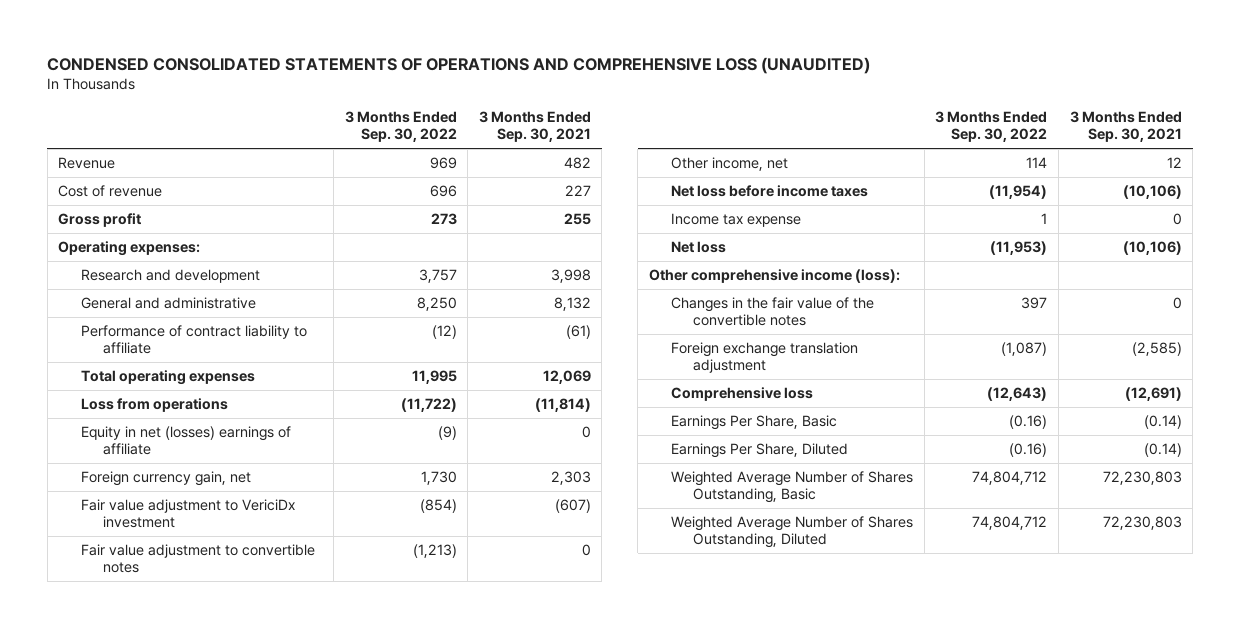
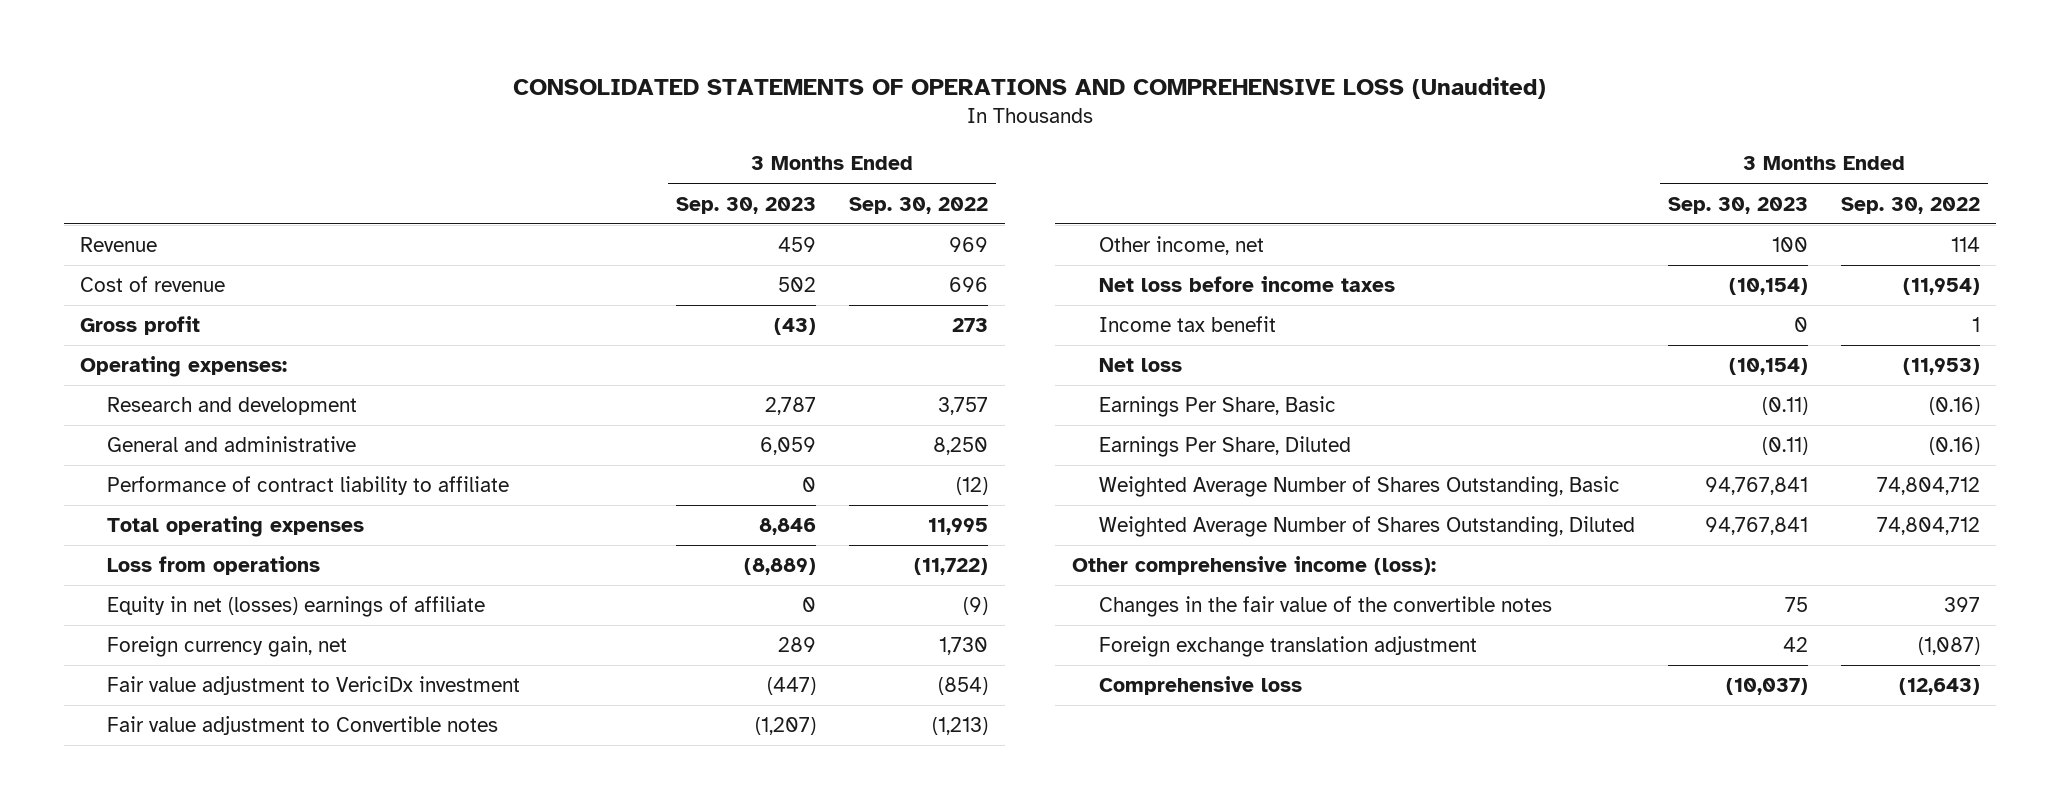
[47,56,871,74] CONDENSED CONSOLIDATED STATEMENTS OF OPERATIONS AND COMPREHENSIVE LOSS (UNAUDITED) -> [512,77,1546,100] CONSOLIDATED STATEMENTS OF OPERATIONS AND COMPREHENSIVE LOSS (Unaudited)
[478,111,591,143] 3 Months Ended Sep. 30, 2021 -> none
none -> [676,196,817,214] Sep. 30, 2023
[80,544,315,573] Fair value adjustment to convertible notes -> [107,716,499,736] Fair value adjustment to Convertible notes
[671,213,802,228] Income tax expense -> [1099,316,1277,333] Income tax benefit
[648,269,900,284] Other comprehensive income (loss): -> [1071,556,1436,576] Other comprehensive income (loss):
[671,297,875,326] Changes in the fair value of the convertible notes -> [1099,596,1553,618] Changes in the fair value of the convertible notes
[671,342,859,373] Foreign exchange translation adjustment -> [1099,636,1478,658] Foreign exchange translation adjustment
[671,387,814,402] Comprehensive loss -> [1099,676,1303,696] Comprehensive loss

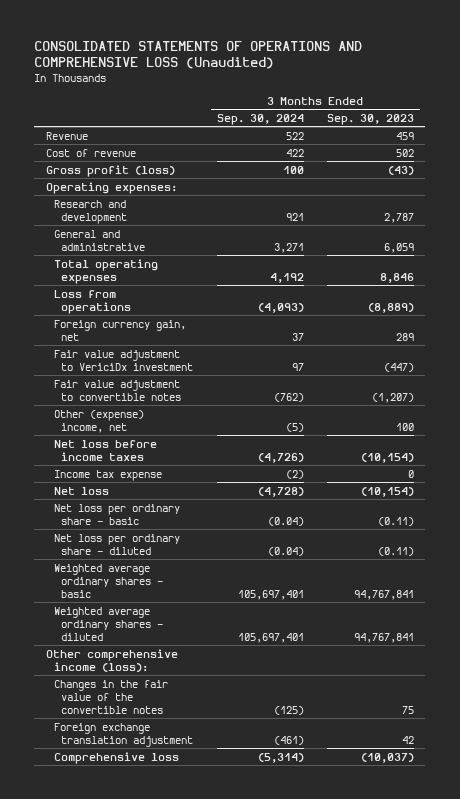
[849,196,989,214] Sep. 30, 2022 -> none
none -> [216,113,304,125] Sep. 30, 2024
[80,316,201,336] Gross profit -> [45,164,175,177] Gross profit (loss)
[107,476,510,496] Performance of contract liability to affiliate -> none
[107,596,486,618] Equity in net (losses) earnings of affiliate -> none
[107,716,499,736] Fair value adjustment to Convertible notes -> [53,379,182,401] Fair value adjustment to convertible notes
[1099,236,1265,256] Other income, net -> [53,409,144,433] Other (expense) income, net
[1099,316,1277,333] Income tax benefit -> [53,469,162,481] Income tax expense
[1099,396,1337,418] Earnings Per Share, Basic -> [53,503,180,525] Net loss per ordinary share - basic
[1099,436,1352,458] Earnings Per Share, Diluted -> [53,533,180,555] Net loss per ordinary share - diluted
[1099,476,1621,498] Weighted Average Number of Shares Outstanding, Basic -> [53,563,164,598] Weighted average ordinary shares - basic
[1099,516,1636,538] Weighted Average Number of Shares Outstanding, Diluted -> [53,606,164,641] Weighted average ordinary shares - diluted

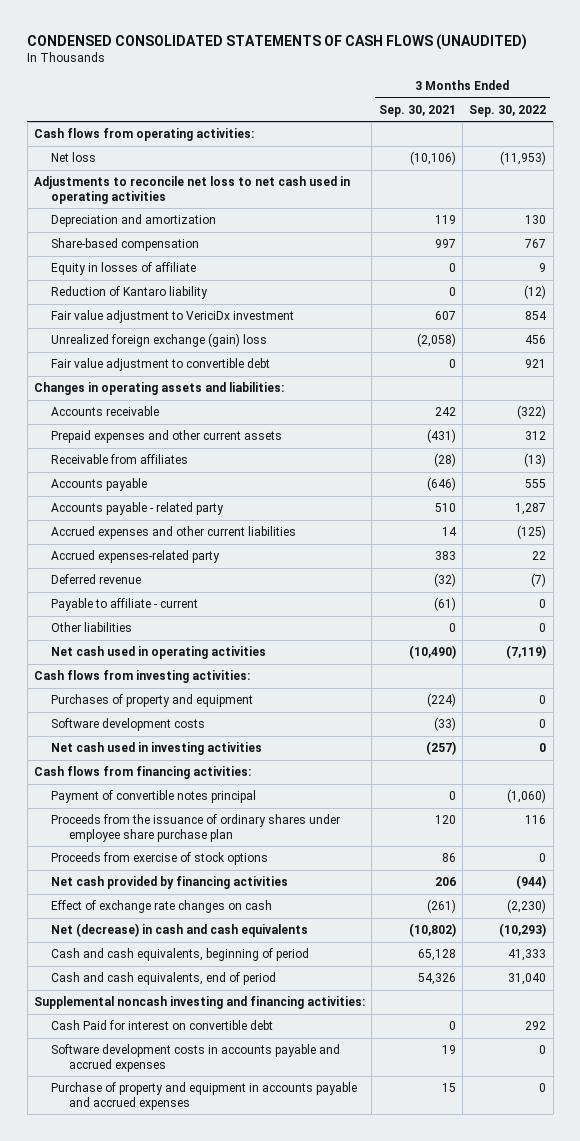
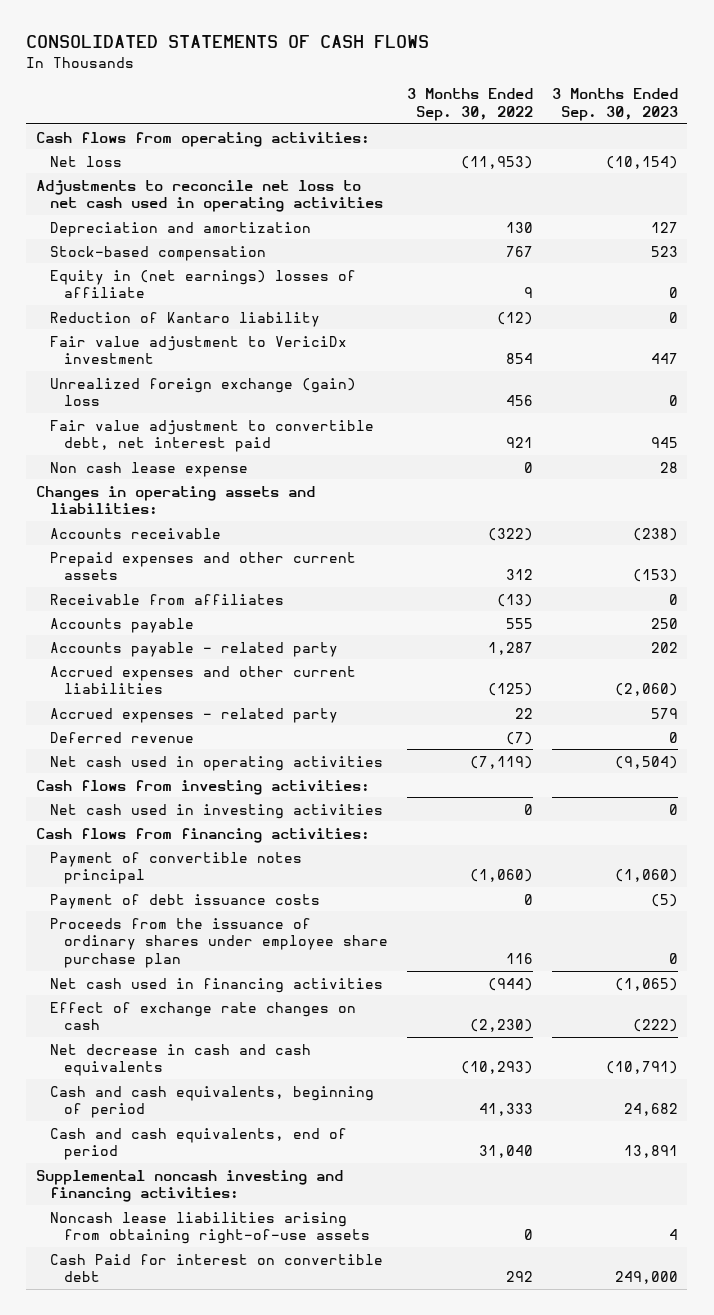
[27,33,528,50] CONDENSED CONSOLIDATED STATEMENTS OF CASH FLOWS (UNAUDITED) -> [26,35,430,49] CONSOLIDATED STATEMENTS OF CASH FLOWS
[378,104,456,117] Sep. 30, 2021 -> none
none -> [551,88,678,122] 3 Months Ended Sep. 30, 2023
[51,238,200,252] Share-based compensation -> [49,245,266,261] Stock-based compensation
[51,262,197,276] Equity in losses of affiliate -> [49,269,356,299] Equity in (net earnings) losses of affiliate
[51,358,271,372] Fair value adjustment to convertible debt -> [49,419,374,453] Fair value adjustment to convertible debt, net interest paid
none -> [49,461,248,477] Non cash lease expense
[51,550,221,564] Accrued expenses-related party -> [49,707,338,723] Accrued expenses - related party
[51,598,199,612] Payable to affiliate - current -> none
[51,622,133,633] Other liabilities -> none
[51,694,254,708] Purchases of property and equipment -> none
[51,718,206,732] Software development costs -> none
none -> [49,893,320,909] Payment of debt issuance costs
[51,852,269,866] Proceeds from exercise of stock options -> none
[51,876,289,890] Net cash provided by financing activities -> [49,977,383,993] Net cash used in financing activities
[51,923,309,938] Net (decrease) in cash and cash equivalents -> [49,1043,311,1077] Net decrease in cash and cash equivalents
none -> [49,1211,371,1245] Noncash lease liabilities arising from obtaining right-of-use assets
[51,1044,341,1072] Software development costs in accounts payable and accrued expenses -> none
[51,1082,358,1110] Purchase of property and equipment in accounts payable and accrued expenses -> none

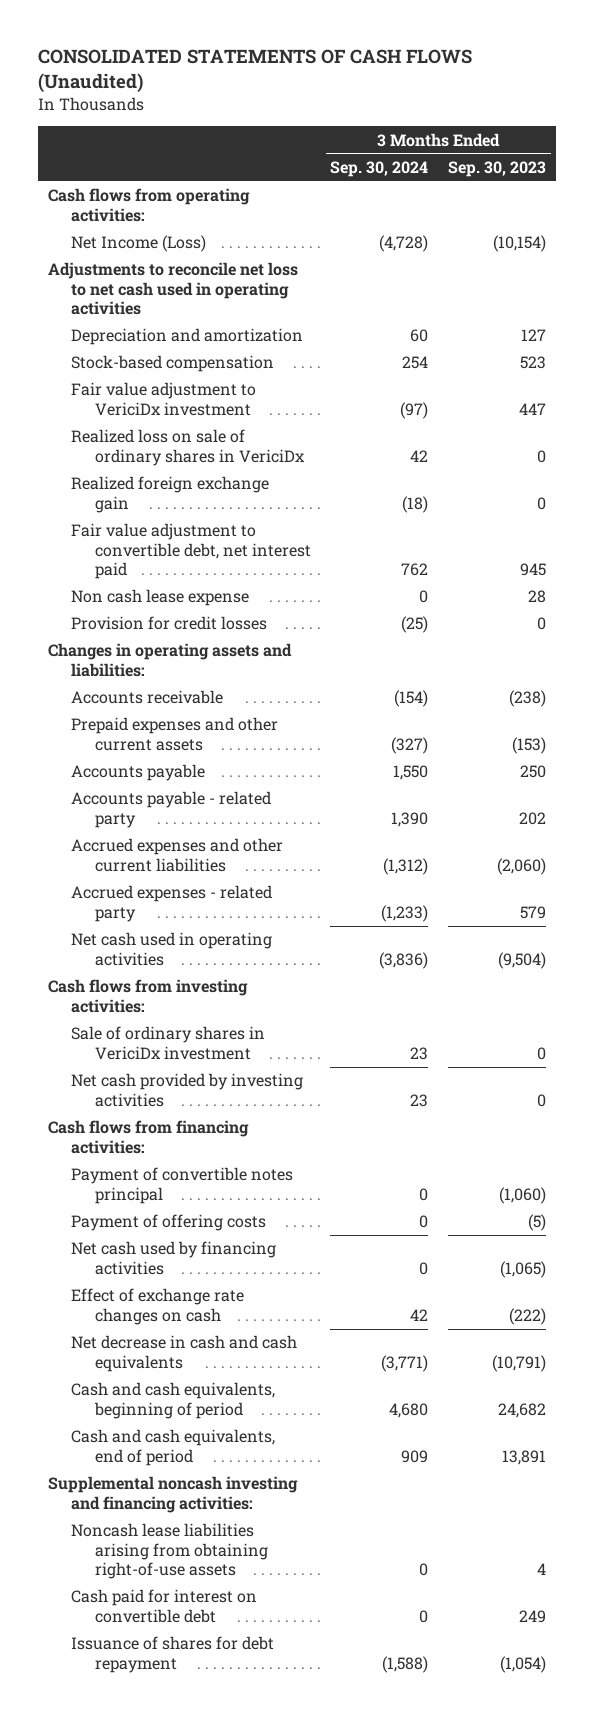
[26,35,430,49] CONSOLIDATED STATEMENTS OF CASH FLOWS -> [37,48,472,94] CONSOLIDATED STATEMENTS OF CASH FLOWS (Unaudited)
[406,88,533,122] 3 Months Ended Sep. 30, 2022 -> none
none -> [330,161,429,178] Sep. 30, 2024
[49,155,122,167] Net loss -> [71,235,207,253] Net Income (Loss)
[49,269,356,299] Equity in (net earnings) losses of affiliate -> none
[49,311,320,327] Reduction of Kantaro liability -> none
none -> [71,429,305,466] Realized loss on sale of ordinary shares in VericiDx
[49,377,356,407] Unrealized foreign exchange (gain) loss -> [71,476,270,513] Realized foreign exchange gain
none -> [71,616,268,631] Provision for credit losses
[49,593,284,605] Receivable from affiliates -> none
[49,731,194,743] Deferred revenue -> none
none -> [71,1026,266,1060] Sale of ordinary shares in VericiDx investment
[49,803,383,819] Net cash used in investing activities -> [71,1073,304,1107] Net cash provided by investing activities
[49,917,389,969] Proceeds from the issuance of ordinary shares under employee share purchase plan -> none
[49,893,320,909] Payment of debt issuance costs -> [71,1214,267,1232] Payment of offering costs
[49,977,383,993] Net cash used in financing activities -> [71,1241,277,1275] Net cash used by financing activities
[49,1253,383,1283] Cash Paid for interest on convertible debt -> [71,1589,258,1623] Cash paid for interest on convertible debt
[614,1271,678,1285] 249,000 -> [519,1609,547,1623] 249
none -> [71,1636,275,1673] Issuance of shares for debt repayment

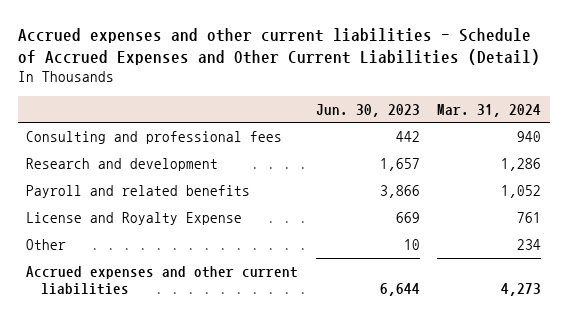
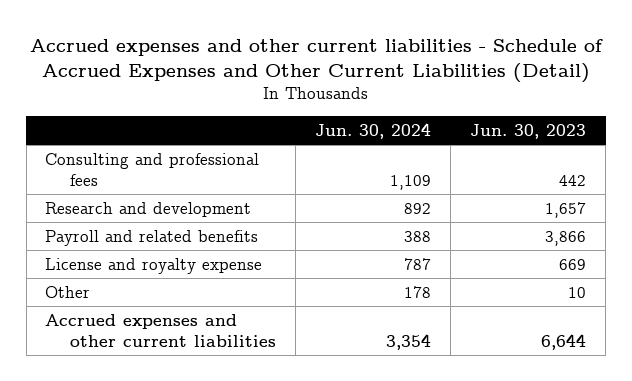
[436,103,541,117] Mar. 31, 2024 -> none
none -> [315,122,432,139] Jun. 30, 2024
[26,211,243,225] License and Royalty Expense -> [45,257,263,274] License and royalty expense

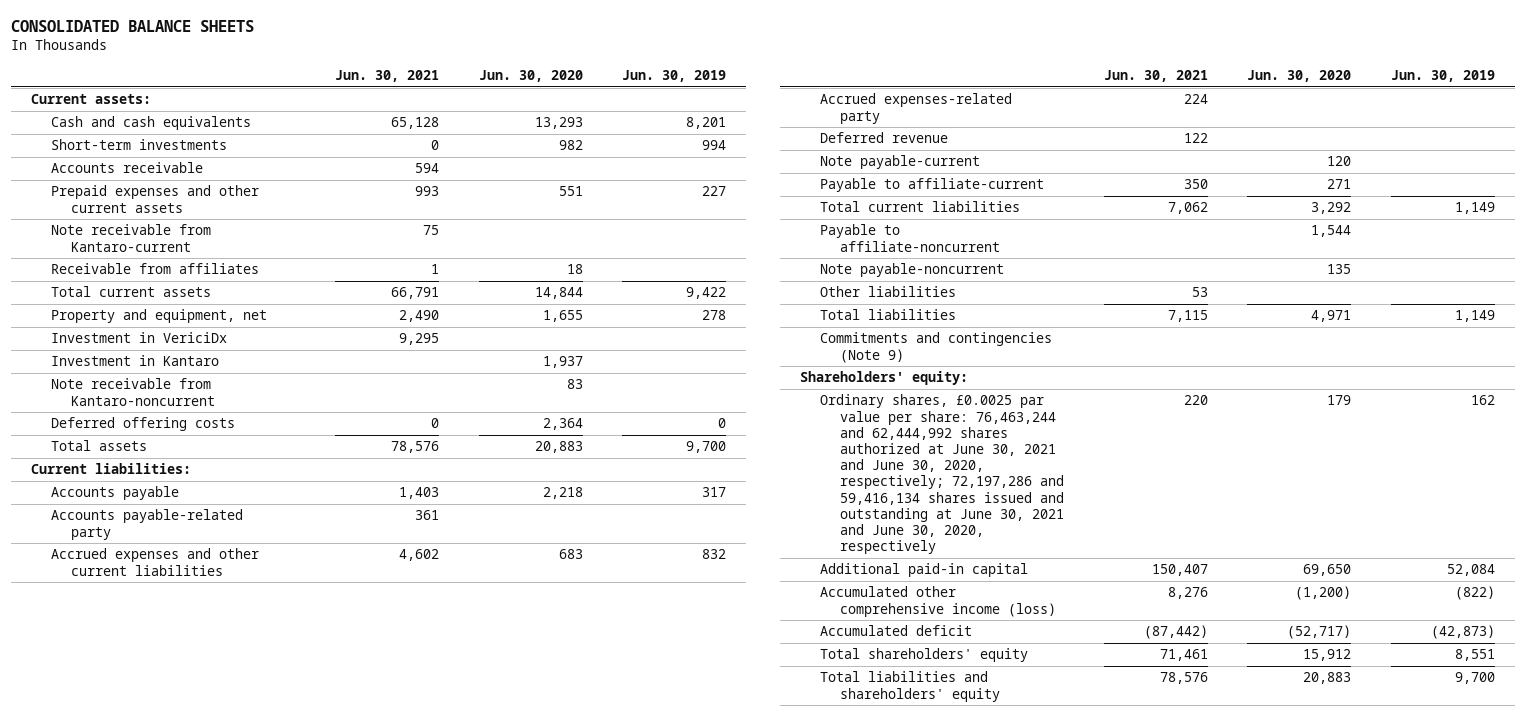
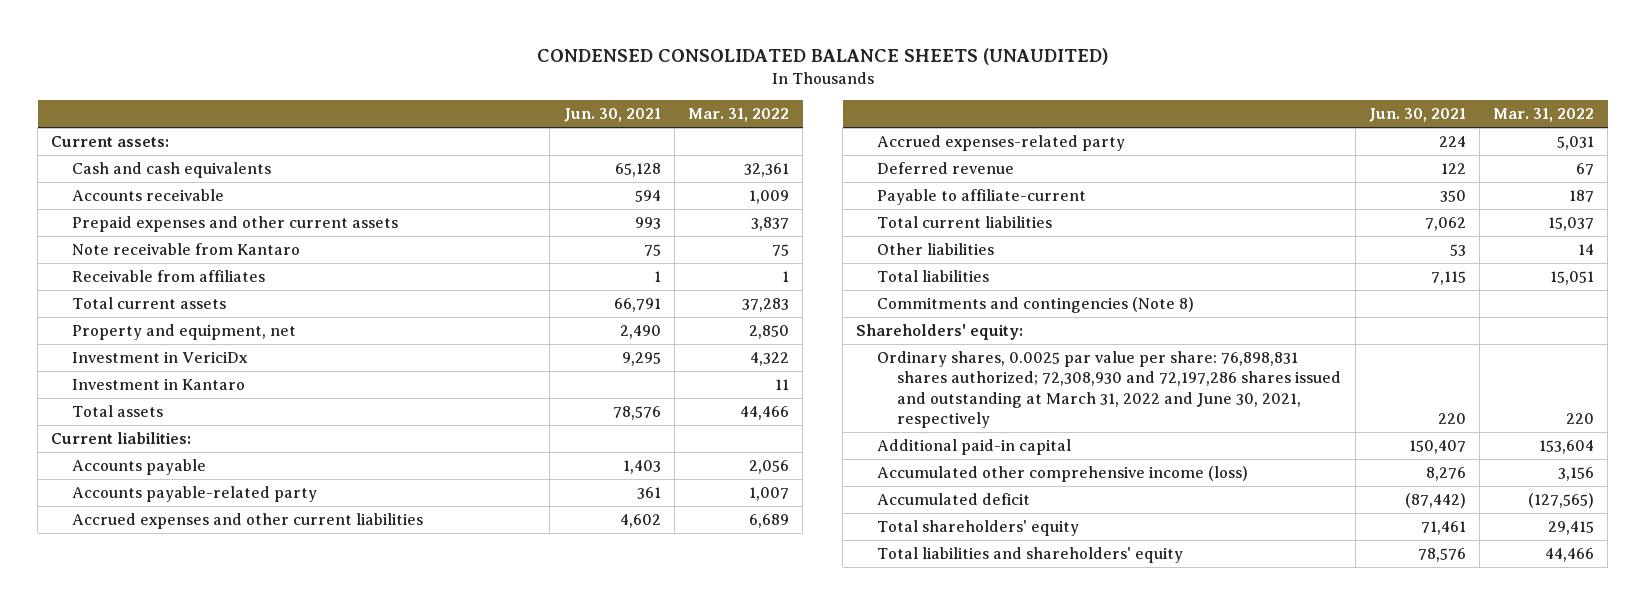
[11,20,255,33] CONSOLIDATED BALANCE SHEETS -> [536,48,1109,66] CONDENSED CONSOLIDATED BALANCE SHEETS (UNAUDITED)
[478,70,583,83] Jun. 30, 2020 -> none
[622,70,727,83] Jun. 30, 2019 -> none
none -> [687,108,789,123] Mar. 31, 2022
[51,139,228,151] Short-term investments -> none
[51,224,212,252] Note receivable from Kantaro-current -> [71,243,300,256] Note receivable from Kantaro
[51,378,216,406] Note receivable from Kantaro-noncurrent -> none
[51,417,236,432] Deferred offering costs -> none
[819,155,980,170] Note payable-current -> none
[819,224,1001,252] Payable to affiliate-noncurrent -> none
[819,263,1004,278] Note payable-noncurrent -> none
[819,332,1052,363] Commitments and contingencies (Note 9) -> [876,297,1194,314] Commitments and contingencies (Note 8)
[819,394,1065,555] Ordinary shares, £0.0025 par value per share: 76,463,244 and 62,444,992 shares authorized at June 30, 2021 and June 30, 2020, respectively; 72,197,286 and 59,416,134 shares issued and outstanding at June 30, 2021 and June 30, 2020, respectively -> [876,351,1342,428] Ordinary shares, 0.0025 par value per share: 76,898,831 shares authorized; 72,308,930 and 72,197,286 shares issued and outstanding at March 31, 2022 and June 30, 2021, respectively

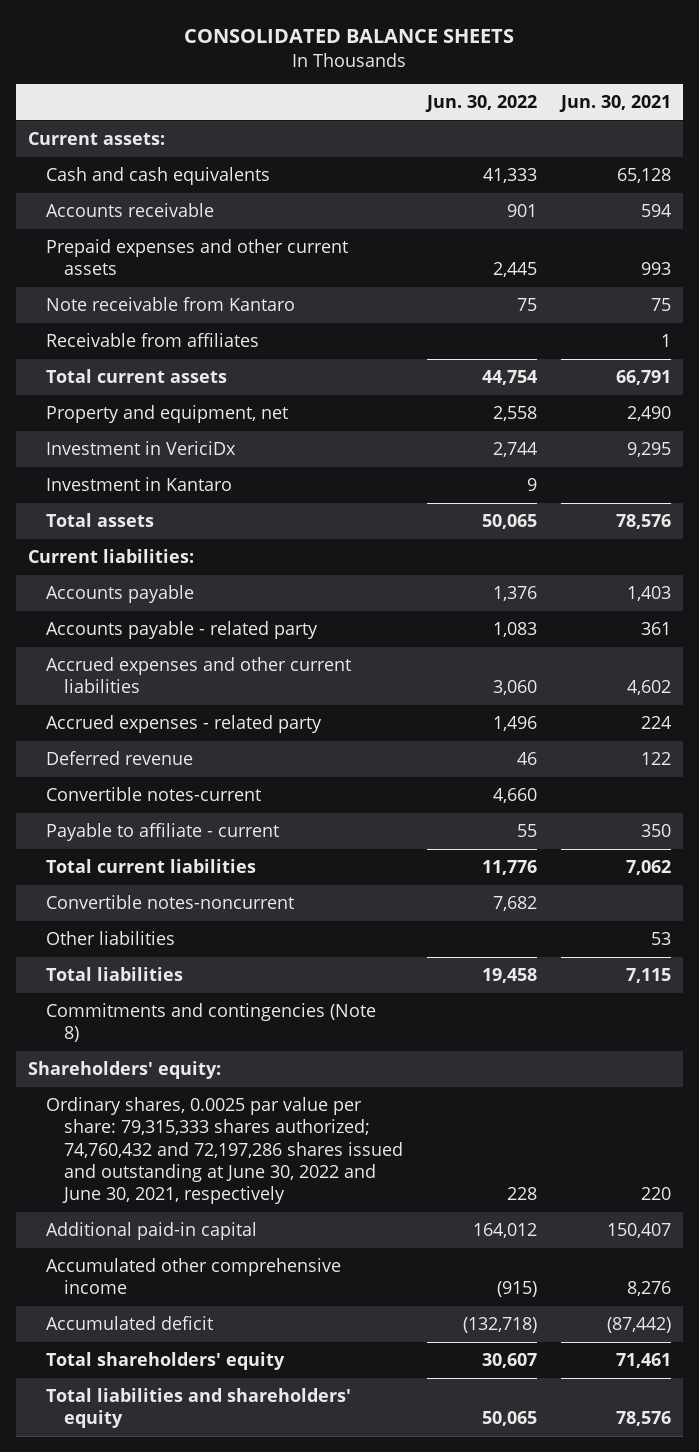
[536,48,1109,66] CONDENSED CONSOLIDATED BALANCE SHEETS (UNAUDITED) -> [184,29,515,44] CONSOLIDATED BALANCE SHEETS
[687,108,789,123] Mar. 31, 2022 -> none
none -> [424,95,537,113] Jun. 30, 2022
[71,486,317,503] Accounts payable-related party -> [45,621,318,640] Accounts payable - related party
[876,135,1125,152] Accrued expenses-related party -> [45,715,322,734] Accrued expenses - related party
none -> [45,787,261,802] Convertible notes-current
[876,189,1086,206] Payable to affiliate-current -> [45,823,279,842] Payable to affiliate - current
none -> [45,895,294,910] Convertible notes-noncurrent
[876,351,1342,428] Ordinary shares, 0.0025 par value per share: 76,898,831 shares authorized; 72,308,930 and 72,197,286 shares issued and outstanding at March 31, 2022 and June 30, 2021, respectively -> [45,1097,403,1205] Ordinary shares, 0.0025 par value per share: 79,315,333 shares authorized; 74,760,432 and 72,197,286 shares issued and outstanding at June 30, 2022 and June 30, 2021, respectively
[876,466,1248,483] Accumulated other comprehensive income (loss) -> [45,1258,341,1295] Accumulated other comprehensive income

